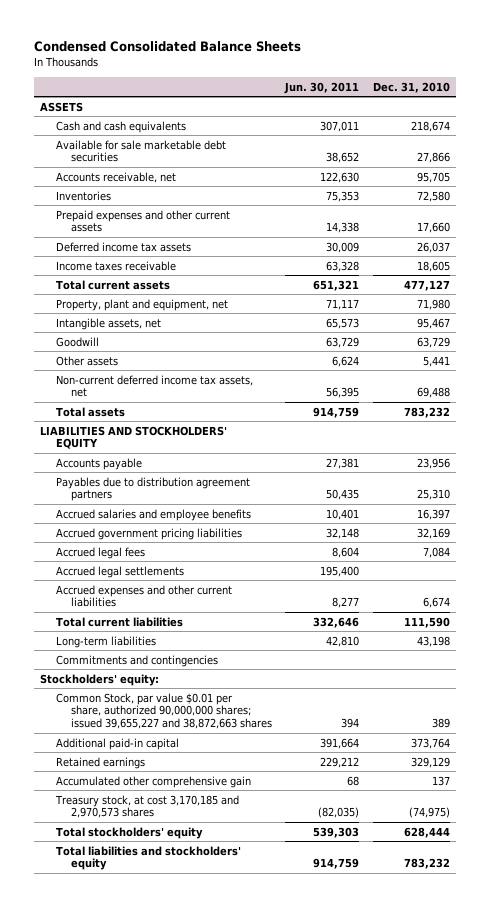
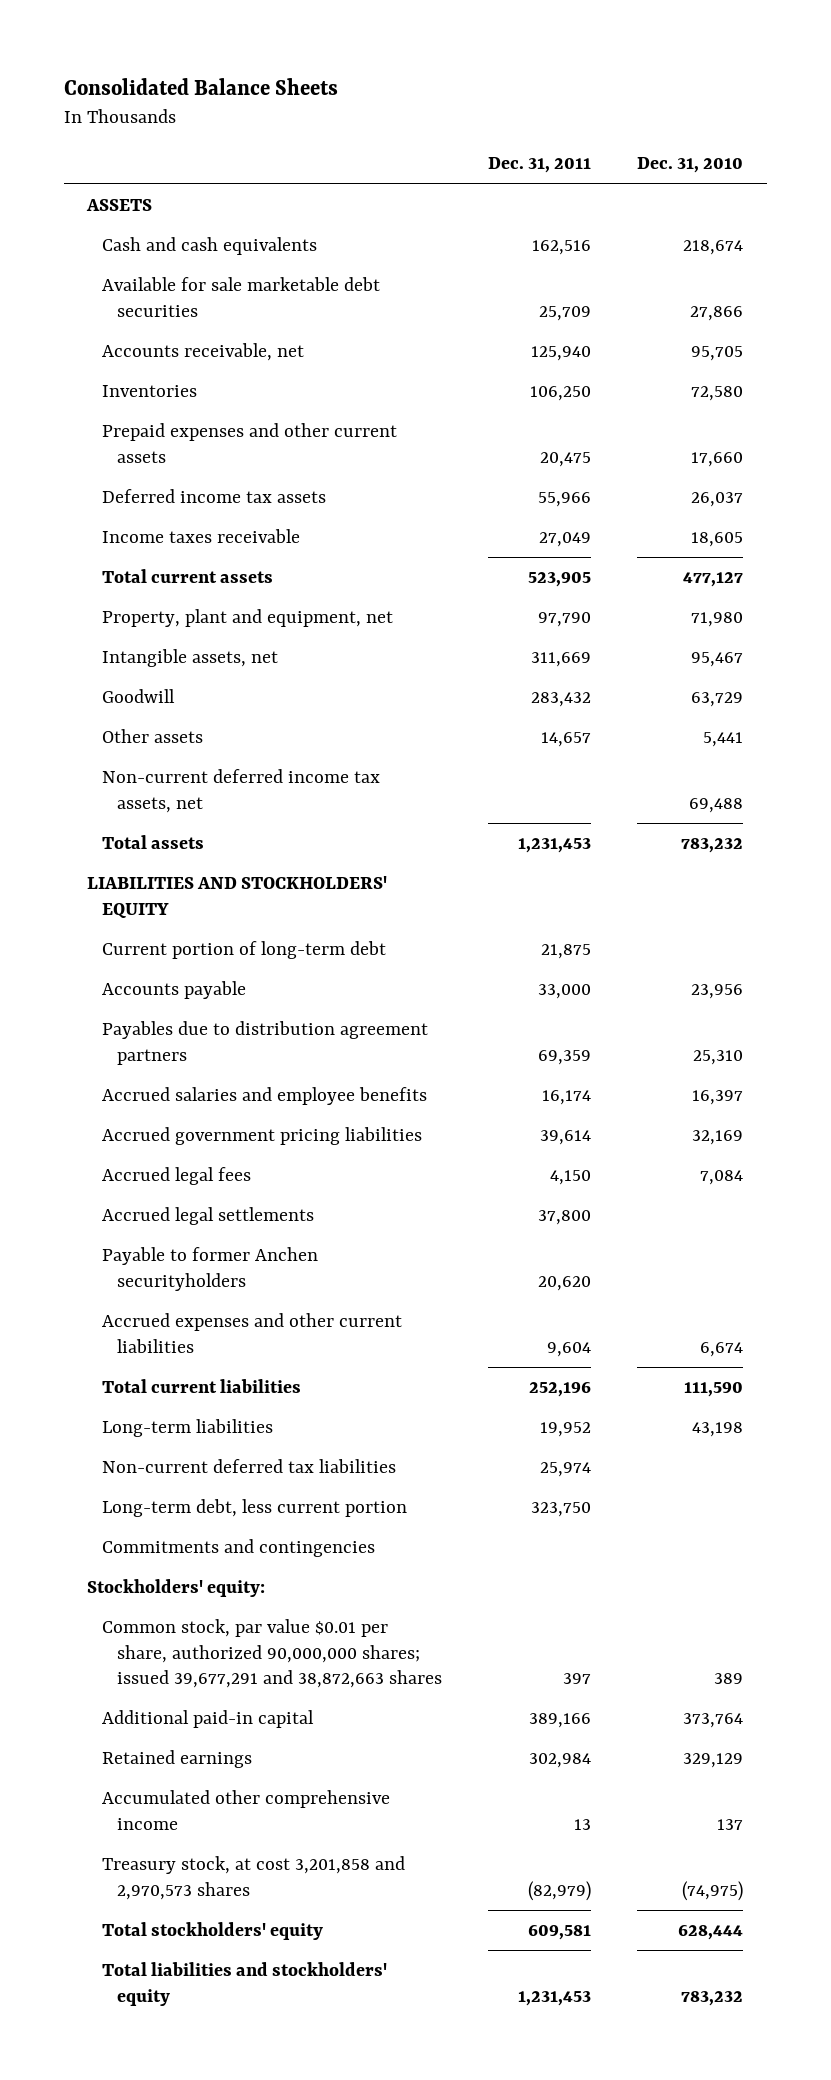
[33,41,301,53] Condensed Consolidated Balance Sheets -> [63,78,338,96] Consolidated Balance Sheets
[284,81,360,94] Jun. 30, 2011 -> none
none -> [488,157,592,174] Dec. 31, 2011
none -> [101,940,386,959] Current portion of long-term debt
none -> [101,1246,318,1291] Payable to former Anchen securityholders
none -> [101,1458,396,1473] Non-current deferred tax liabilities
none -> [101,1498,407,1517] Long-term debt, less current portion
[55,692,272,730] Common Stock, par value $0.01 per share, authorized 90,000,000 shares; issued 39,655,227 and 38,872,663 shares -> [101,1618,442,1689] Common stock, par value $0.01 per share, authorized 90,000,000 shares; issued 39,677,291 and 38,872,663 shares
[55,775,251,788] Accumulated other comprehensive gain -> [101,1789,390,1830] Accumulated other comprehensive income
[54,794,239,819] Treasury stock, at cost 3,170,185 and 2,970,573 shares -> [101,1855,405,1900] Treasury stock, at cost 3,201,858 and 2,970,573 shares

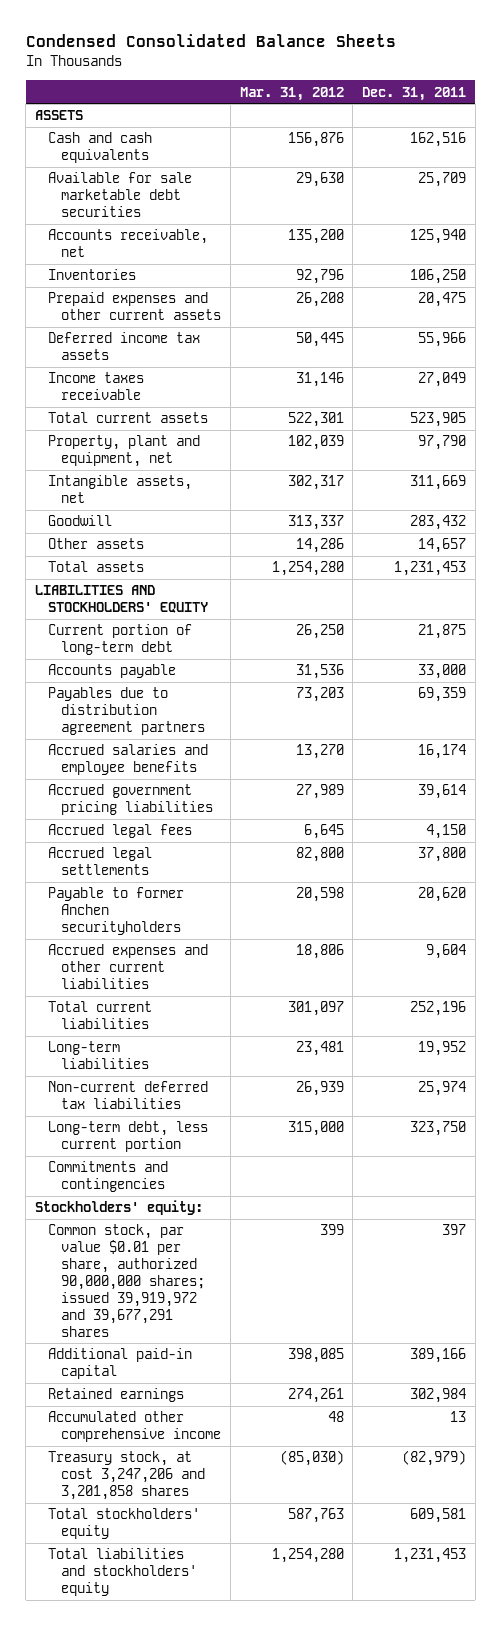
[63,78,338,96] Consolidated Balance Sheets -> [25,34,396,48] Condensed Consolidated Balance Sheets
[637,157,744,174] Dec. 31, 2010 -> none
none -> [239,86,344,101] Mar. 31, 2012
[101,768,380,813] Non-current deferred income tax assets, net -> none
[101,1618,442,1689] Common stock, par value $0.01 per share, authorized 90,000,000 shares; issued 39,677,291 and 38,872,663 shares -> [48,1224,206,1337] Common stock, par value $0.01 per share, authorized 90,000,000 shares; issued 39,919,972 and 39,677,291 shares
[101,1855,405,1900] Treasury stock, at cost 3,201,858 and 2,970,573 shares -> [48,1451,206,1501] Treasury stock, at cost 3,247,206 and 3,201,858 shares

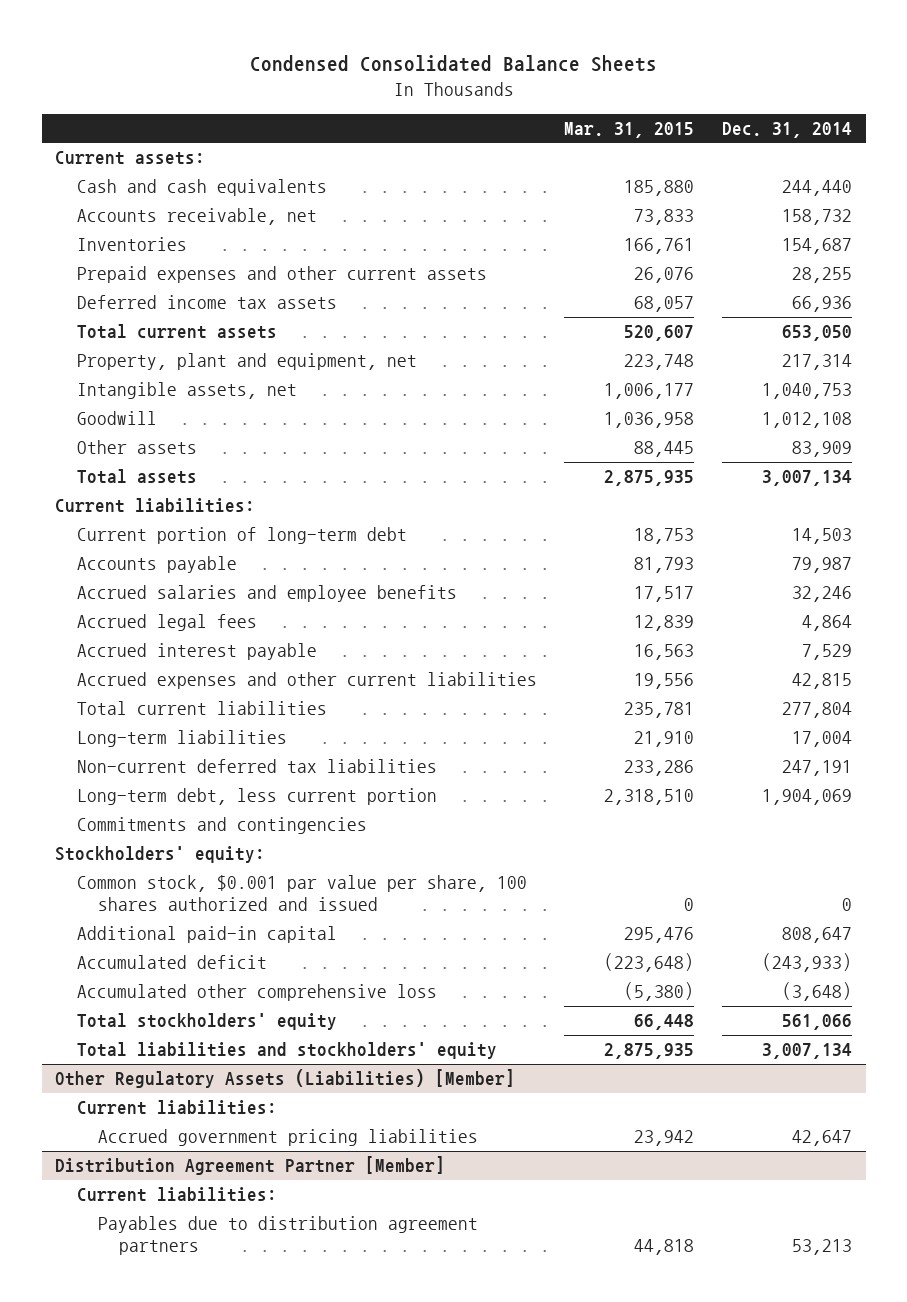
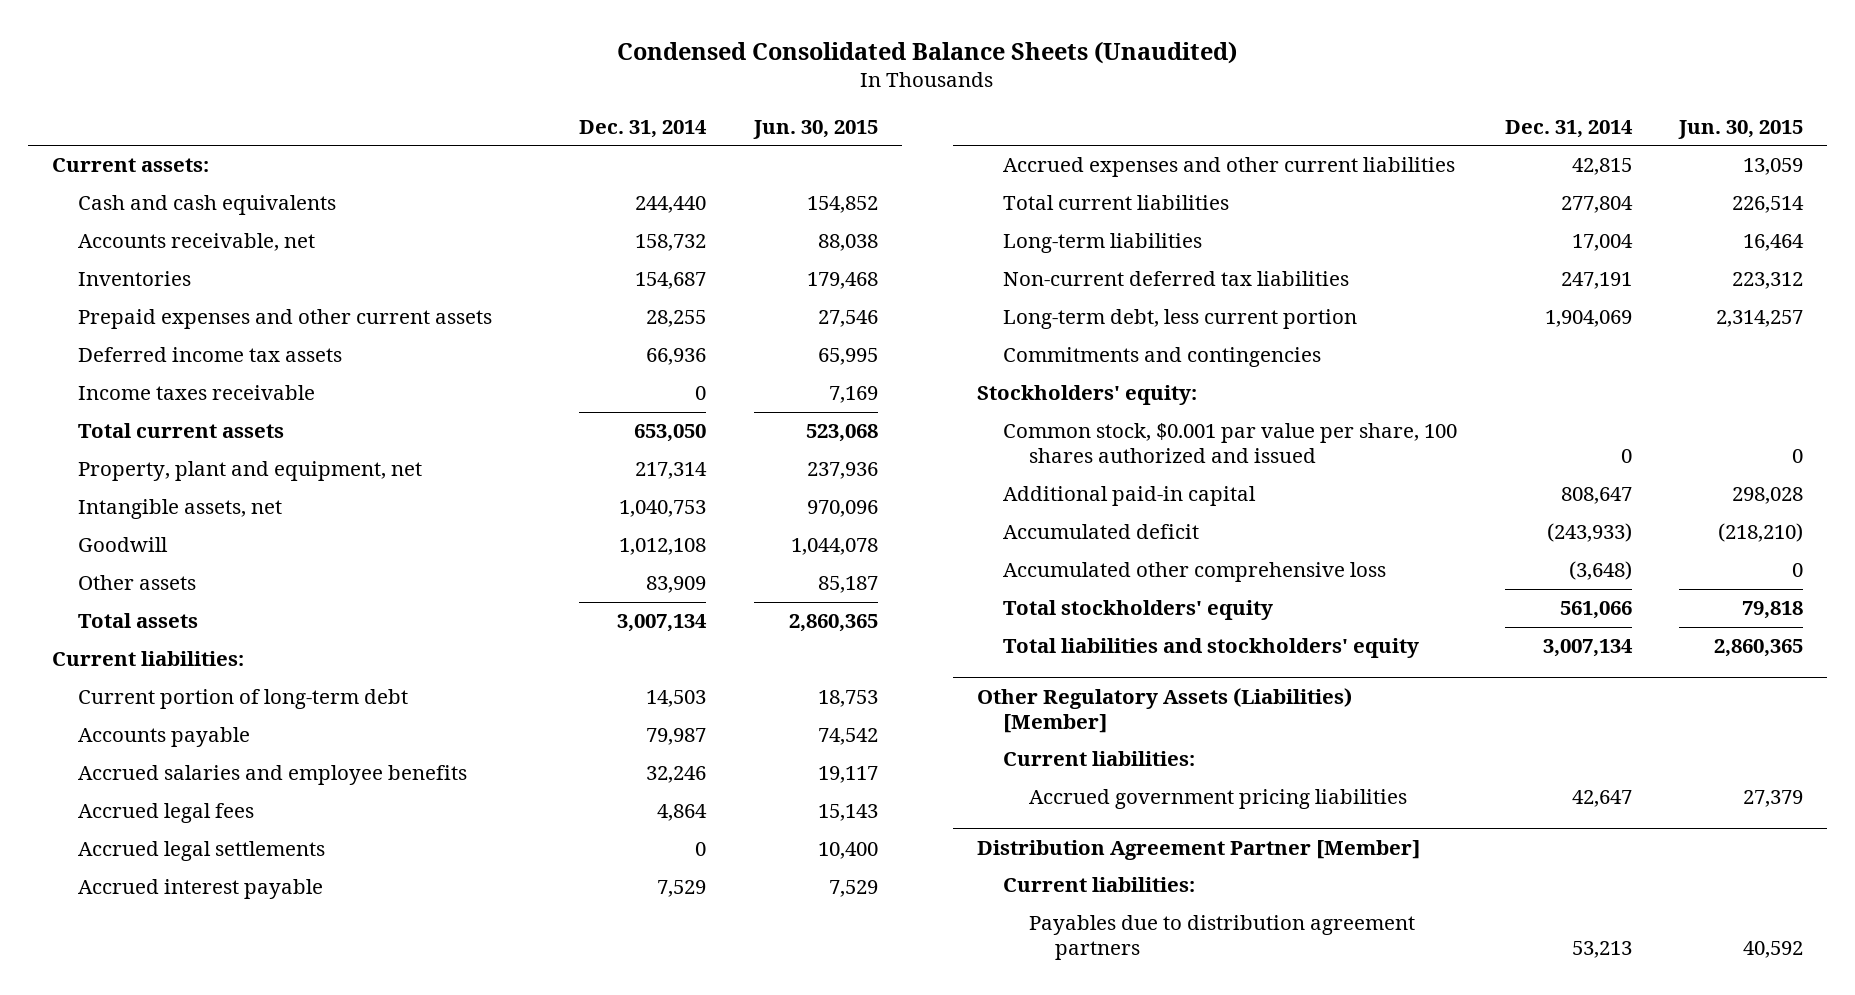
[249,55,657,73] Condensed Consolidated Balance Sheets -> [617,40,1238,64] Condensed Consolidated Balance Sheets (Unaudited)
[564,121,695,138] Mar. 31, 2015 -> none
none -> [753,119,879,139] Jun. 30, 2015
none -> [77,385,315,401] Income taxes receivable
none -> [77,841,325,862] Accrued legal settlements

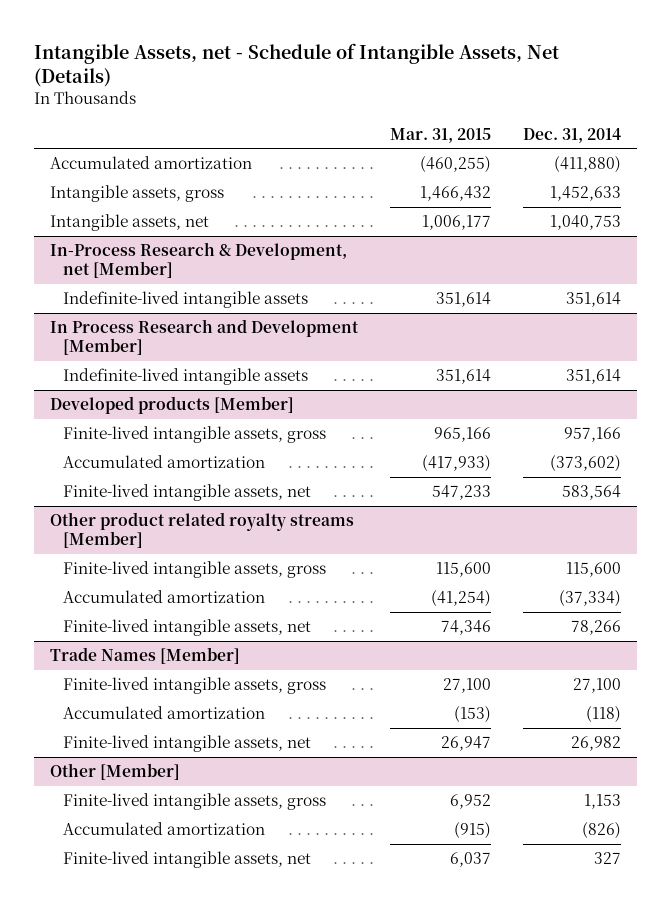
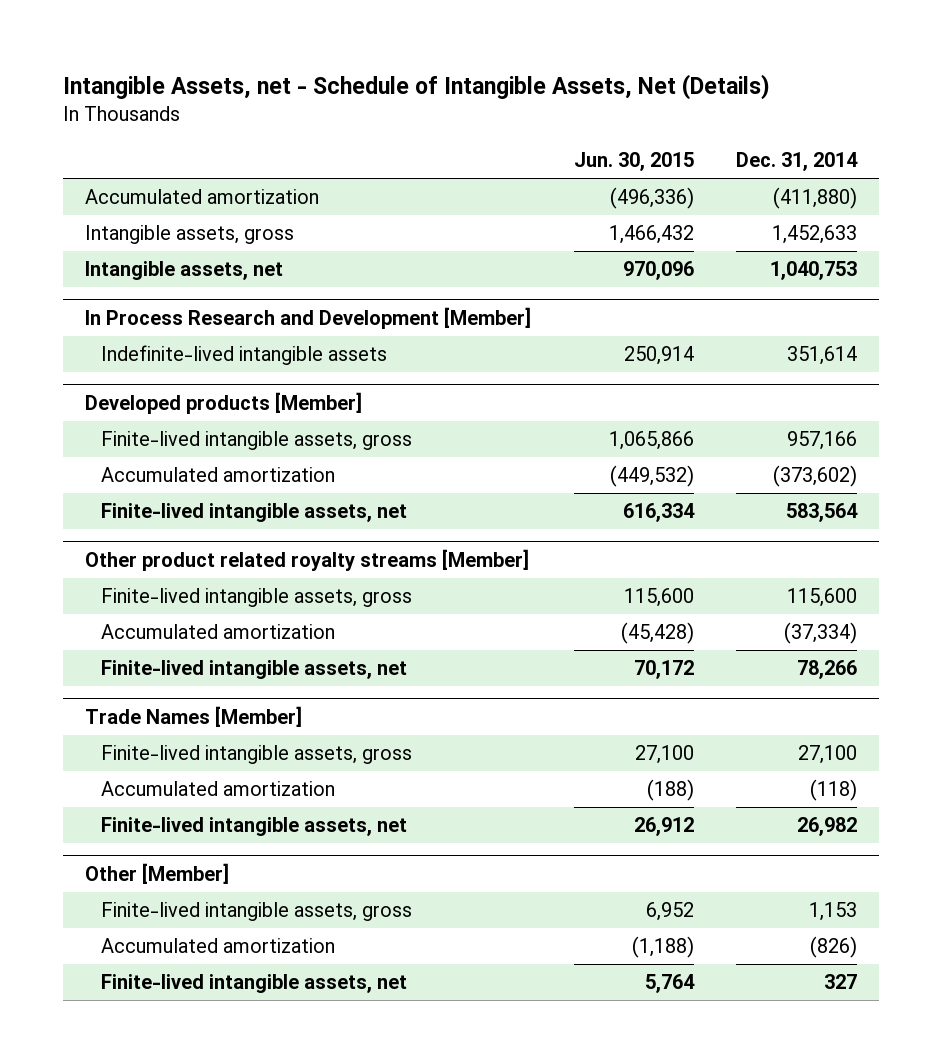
[390,127,492,143] Mar. 31, 2015 -> none
none -> [573,151,694,171] Jun. 30, 2015
[50,242,348,279] In-Process Research & Development, net [Member] -> none
[62,291,308,309] Indefinite-lived intangible assets -> none

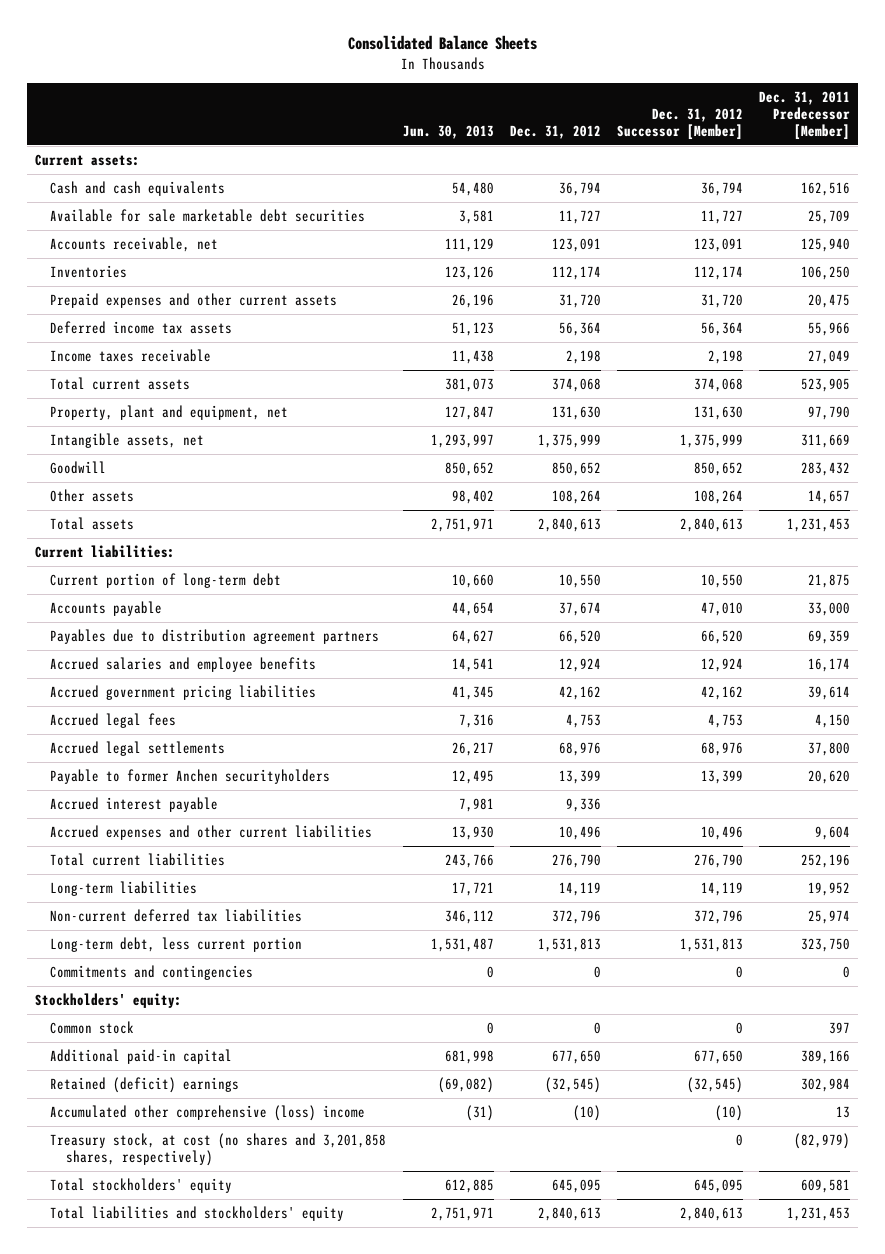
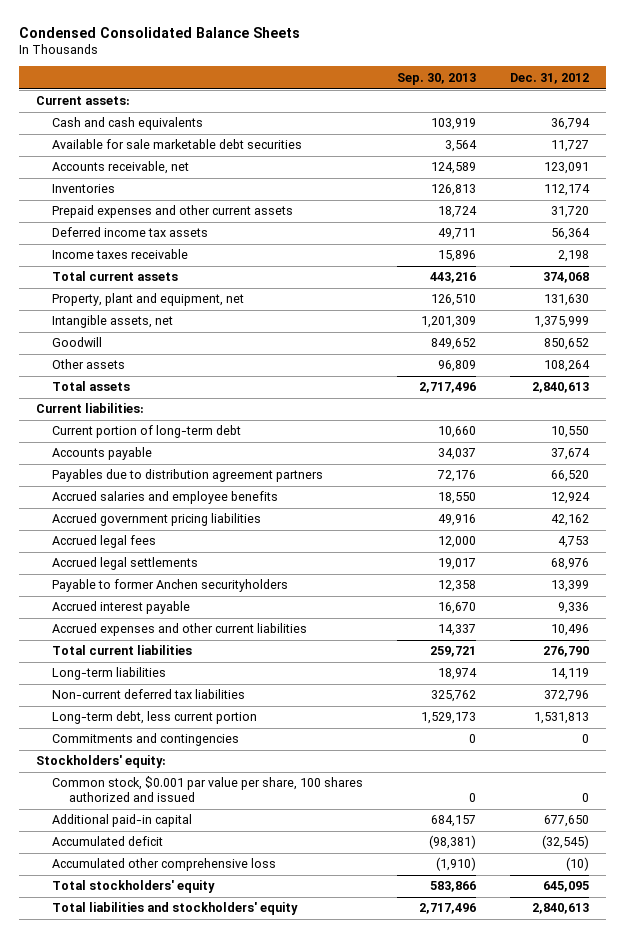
[347,35,537,51] Consolidated Balance Sheets -> [18,26,300,38] Condensed Consolidated Balance Sheets
[402,124,494,139] Jun. 30, 2013 -> none
[616,107,743,140] Dec. 31, 2012 Successor [Member] -> none
[759,90,851,140] Dec. 31, 2011 Predecessor [Member] -> none
none -> [397,72,477,85] Sep. 30, 2013
[50,1021,135,1035] Common stock -> [52,776,364,802] Common stock, $0.001 par value per share, 100 shares authorized and issued
[50,1133,387,1166] Treasury stock, at cost (no shares and 3,201,858 shares, respectively) -> none
[50,1077,240,1094] Retained (deficit) earnings -> [52,836,164,847] Accumulated deficit
[50,1105,366,1122] Accumulated other comprehensive (loss) income -> [52,858,277,872] Accumulated other comprehensive loss

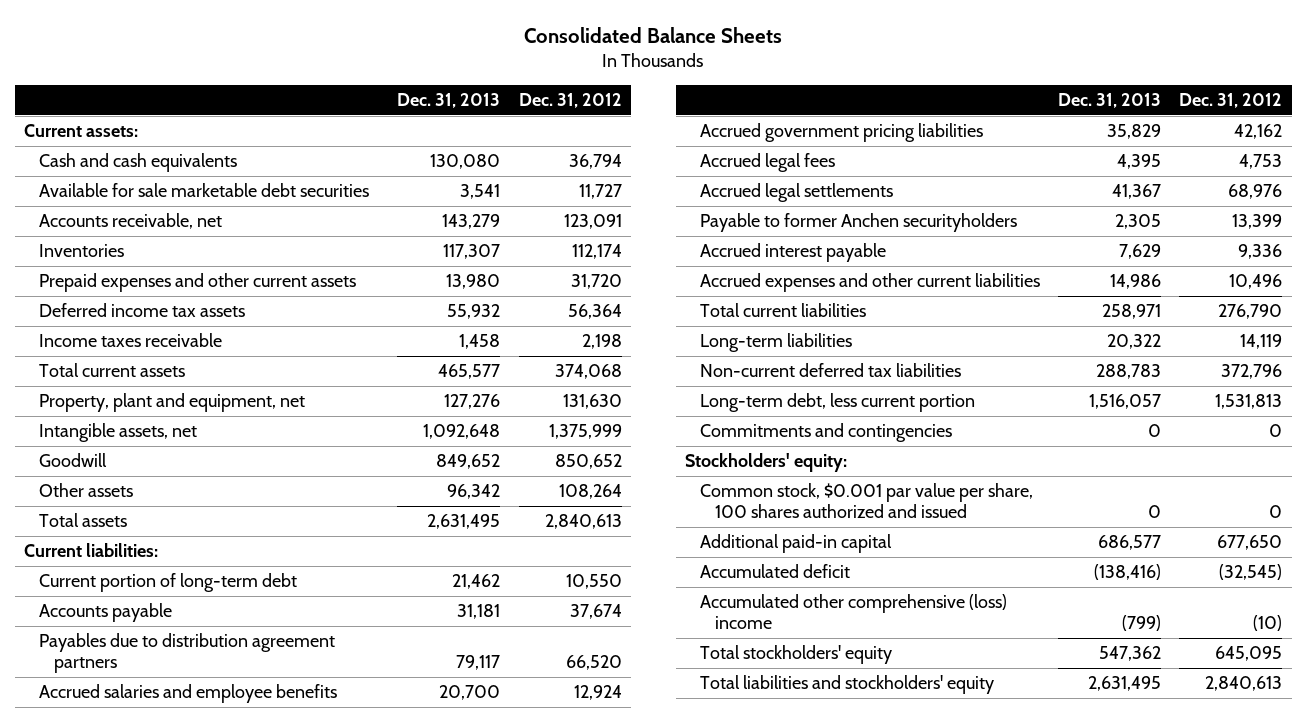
[18,26,300,38] Condensed Consolidated Balance Sheets -> [524,26,783,43] Consolidated Balance Sheets
[397,72,477,85] Sep. 30, 2013 -> none
none -> [397,93,501,109] Dec. 31, 2013
[52,858,277,872] Accumulated other comprehensive loss -> [699,594,1007,630] Accumulated other comprehensive (loss) income

